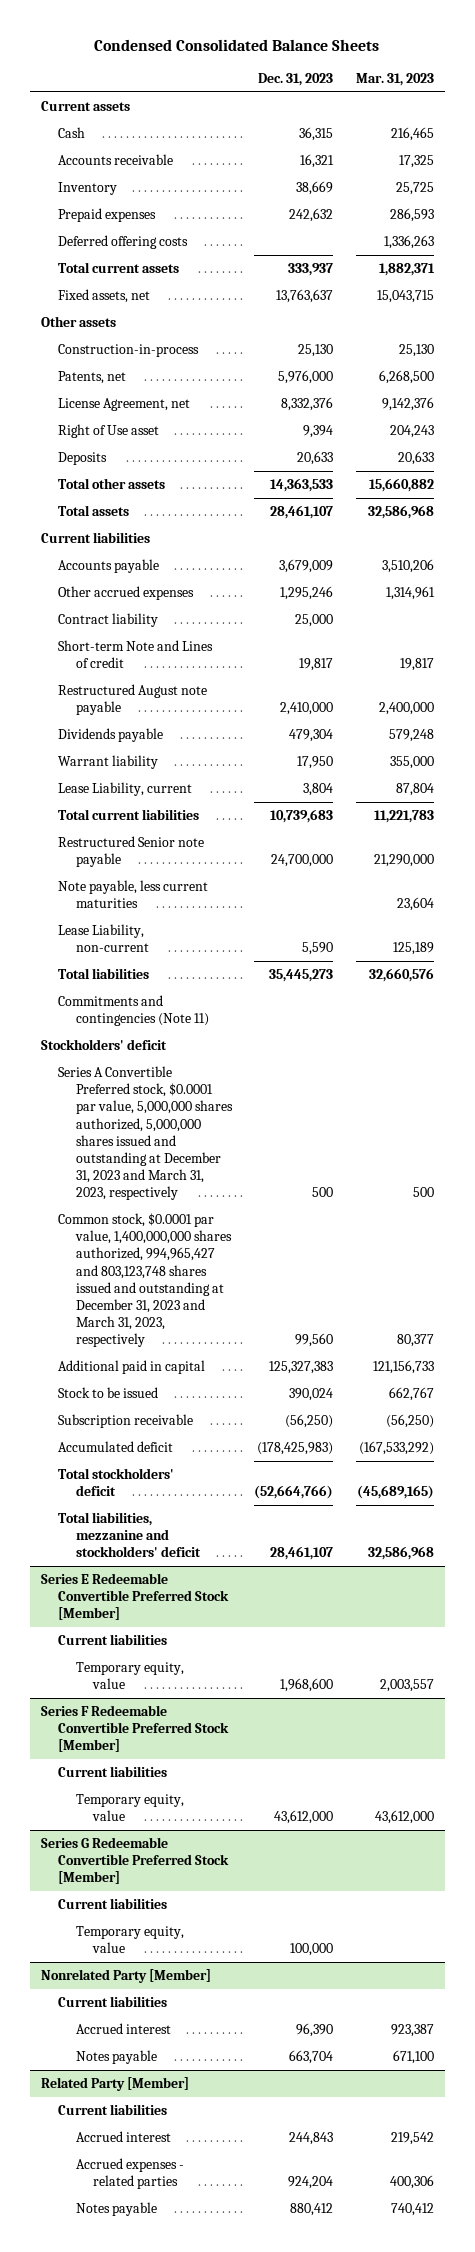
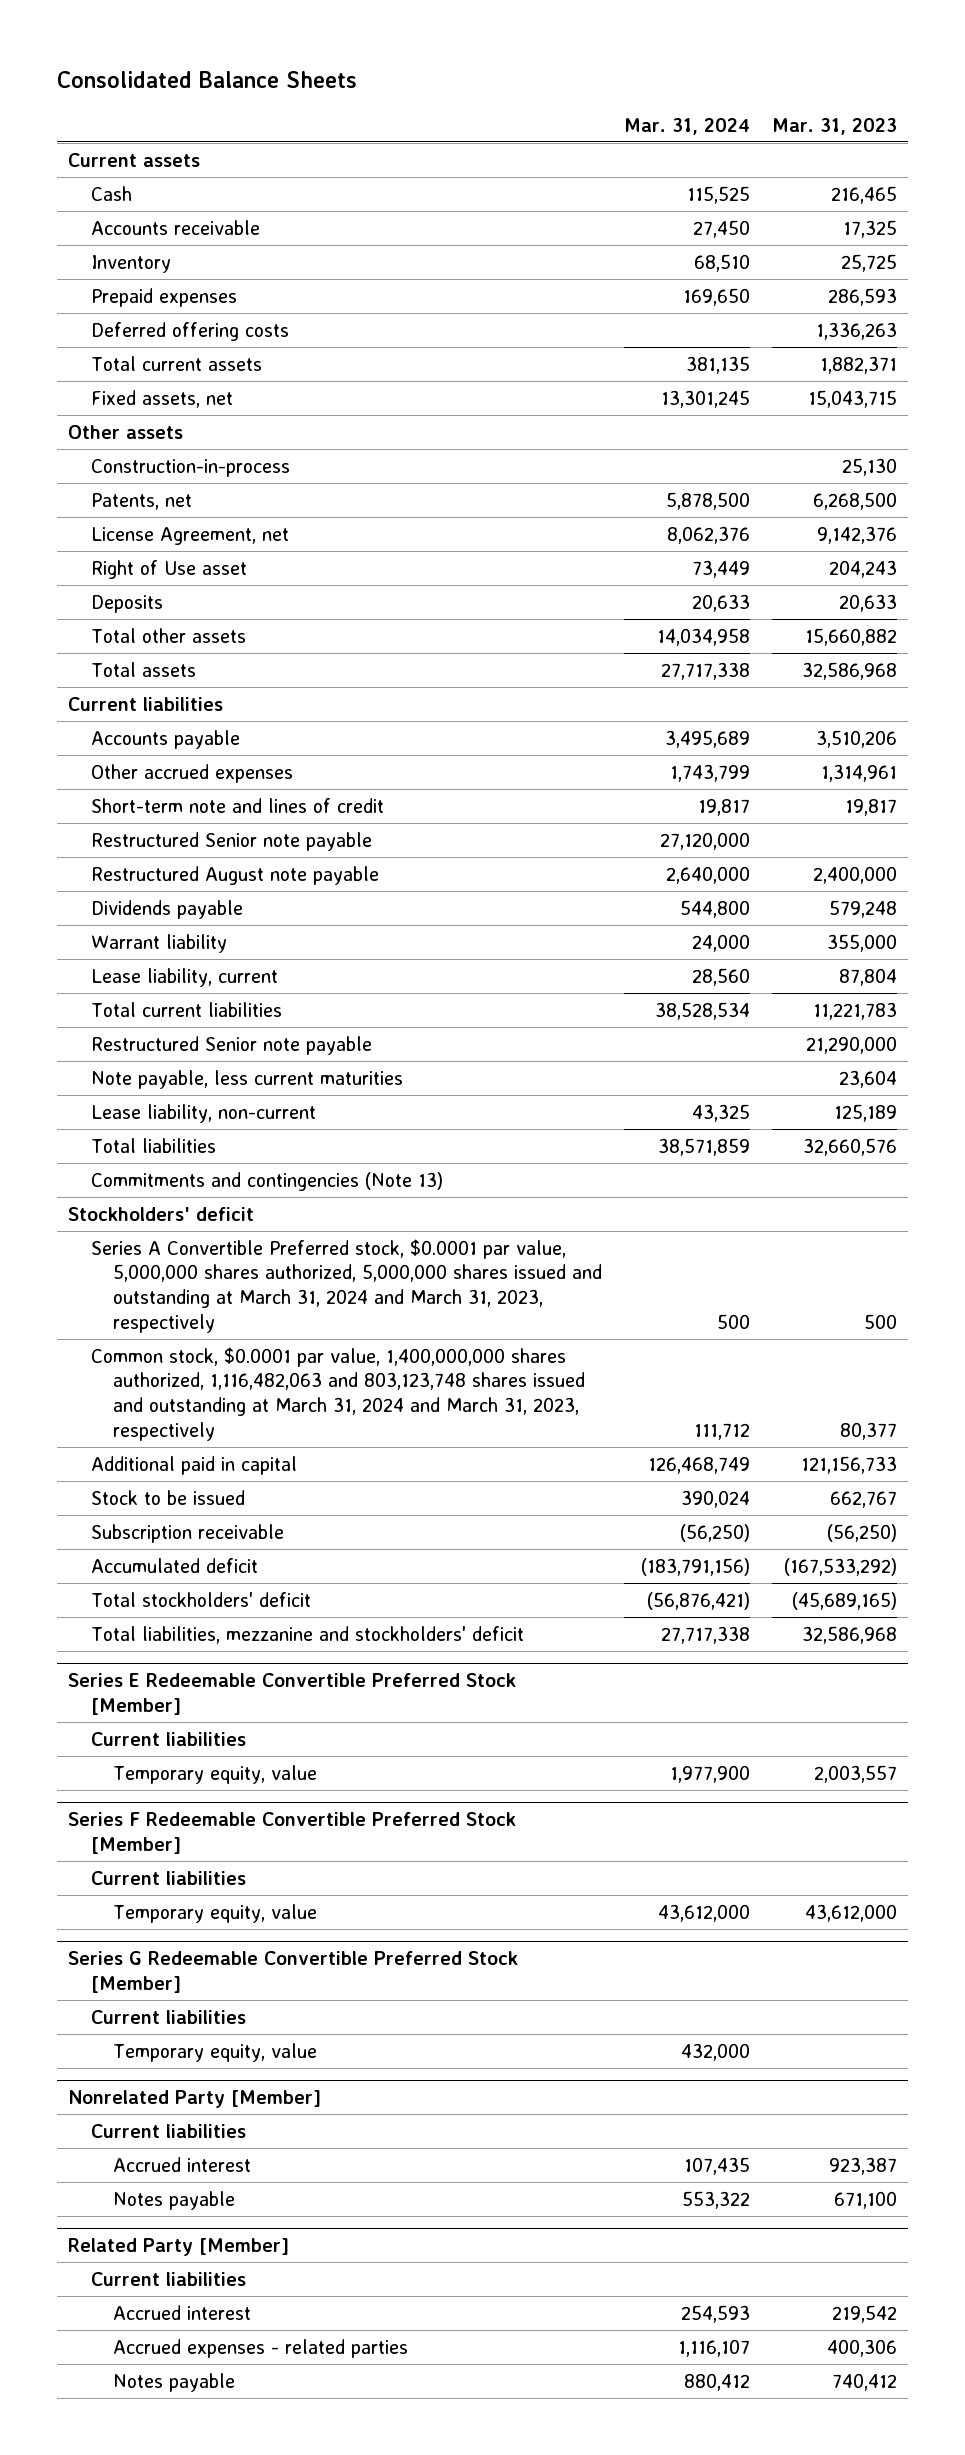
[94,38,380,51] Condensed Consolidated Balance Sheets -> [56,70,357,88] Consolidated Balance Sheets
[258,72,334,86] Dec. 31, 2023 -> none
none -> [624,117,751,135] Mar. 31, 2024
[58,613,159,628] Contract liability -> none
[58,640,214,669] Short-term Note and Lines of credit -> [90,797,384,813] Short-term note and lines of credit
none -> [90,831,372,851] Restructured Senior note payable
[58,782,193,797] Lease Liability, current -> [90,967,278,987] Lease liability, current
[58,924,149,953] Lease Liability, non-current -> [90,1103,316,1123] Lease liability, non-current
[58,995,209,1027] Commitments and contingencies (Note 11) -> [90,1171,443,1191] Commitments and contingencies (Note 13)
[58,1066,233,1201] Series A Convertible Preferred stock, $0.0001 par value, 5,000,000 shares authorized, 5,000,000 shares issued and outstanding at December 31, 2023 and March 31, 2023, respectively -> [90,1238,603,1333] Series A Convertible Preferred stock, $0.0001 par value, 5,000,000 shares authorized, 5,000,000 shares issued and outstanding at March 31, 2024 and March 31, 2023, respectively
[58,1213,232,1348] Common stock, $0.0001 par value, 1,400,000,000 shares authorized, 994,965,427 and 803,123,748 shares issued and outstanding at December 31, 2023 and March 31, 2023, respectively -> [90,1346,586,1441] Common stock, $0.0001 par value, 1,400,000,000 shares authorized, 1,116,482,063 and 803,123,748 shares issued and outstanding at March 31, 2024 and March 31, 2023, respectively

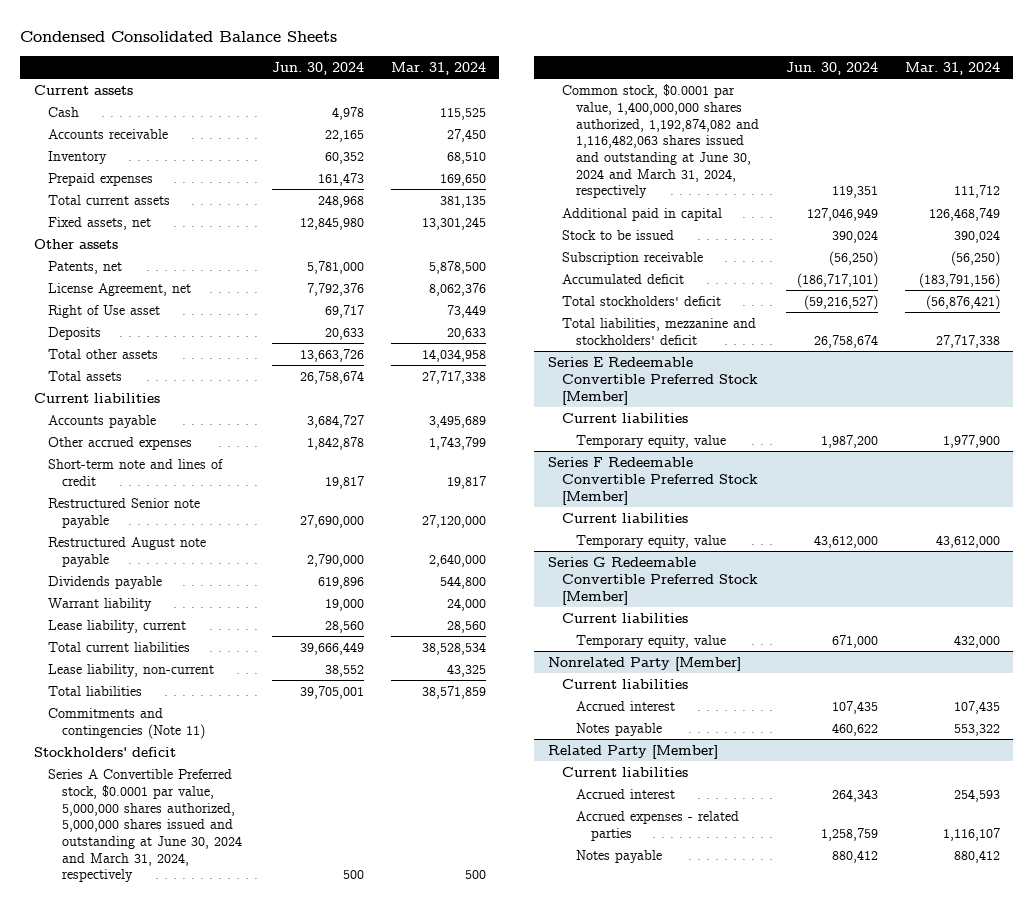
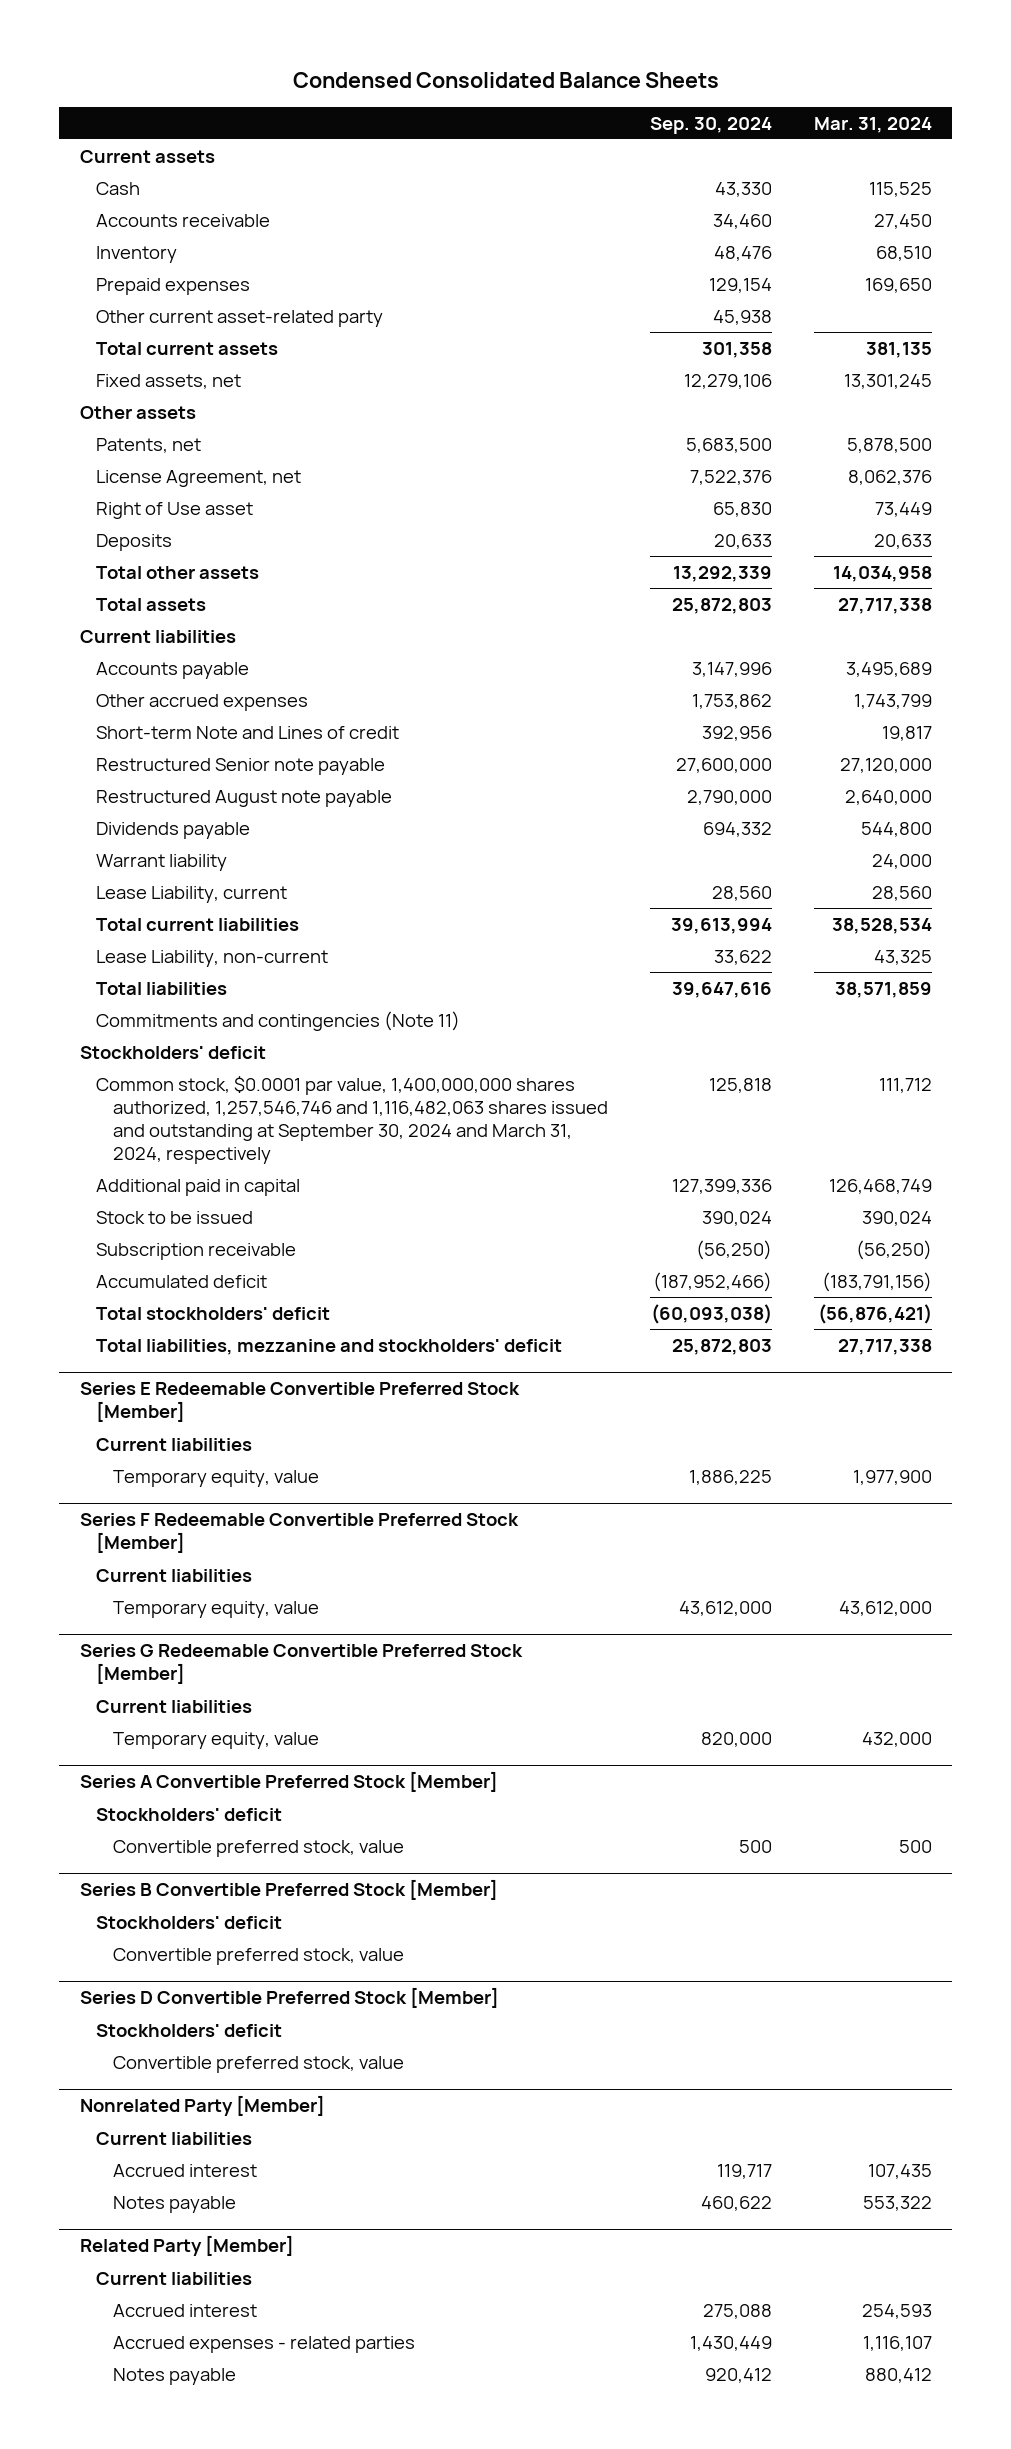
[271,62,364,76] Jun. 30, 2024 -> none
none -> [649,116,772,134] Sep. 30, 2024
none -> [96,309,384,327] Other current asset-related party
[47,459,223,486] Short-term note and lines of credit -> [96,725,400,739] Short-term Note and Lines of credit
[47,620,186,634] Lease liability, current -> [96,885,288,903] Lease Liability, current
[47,664,214,678] Lease liability, non-current -> [96,949,329,967] Lease Liability, non-current
[47,769,243,883] Series A Convertible Preferred stock, $0.0001 par value, 5,000,000 shares authorized, 5,000,000 shares issued and outstanding at June 30, 2024 and March 31, 2024, respectively -> none
[561,84,760,199] Common stock, $0.0001 par value, 1,400,000,000 shares authorized, 1,192,874,082 and 1,116,482,063 shares issued and outstanding at June 30, 2024 and March 31, 2024, respectively -> [96,1075,609,1165] Common stock, $0.0001 par value, 1,400,000,000 shares authorized, 1,257,546,746 and 1,116,482,063 shares issued and outstanding at September 30, 2024 and March 31, 2024, respectively
none -> [79,1771,498,1793] Series A Convertible Preferred Stock [Member]
none -> [96,1807,283,1821] Stockholders' deficit
none -> [113,1839,405,1857] Convertible preferred stock, value
none -> [79,1879,498,1901] Series B Convertible Preferred Stock [Member]
none -> [96,1915,283,1929] Stockholders' deficit
none -> [113,1947,405,1965] Convertible preferred stock, value
none -> [79,1987,499,2009] Series D Convertible Preferred Stock [Member]
none -> [96,2023,283,2037] Stockholders' deficit
none -> [113,2055,405,2073] Convertible preferred stock, value

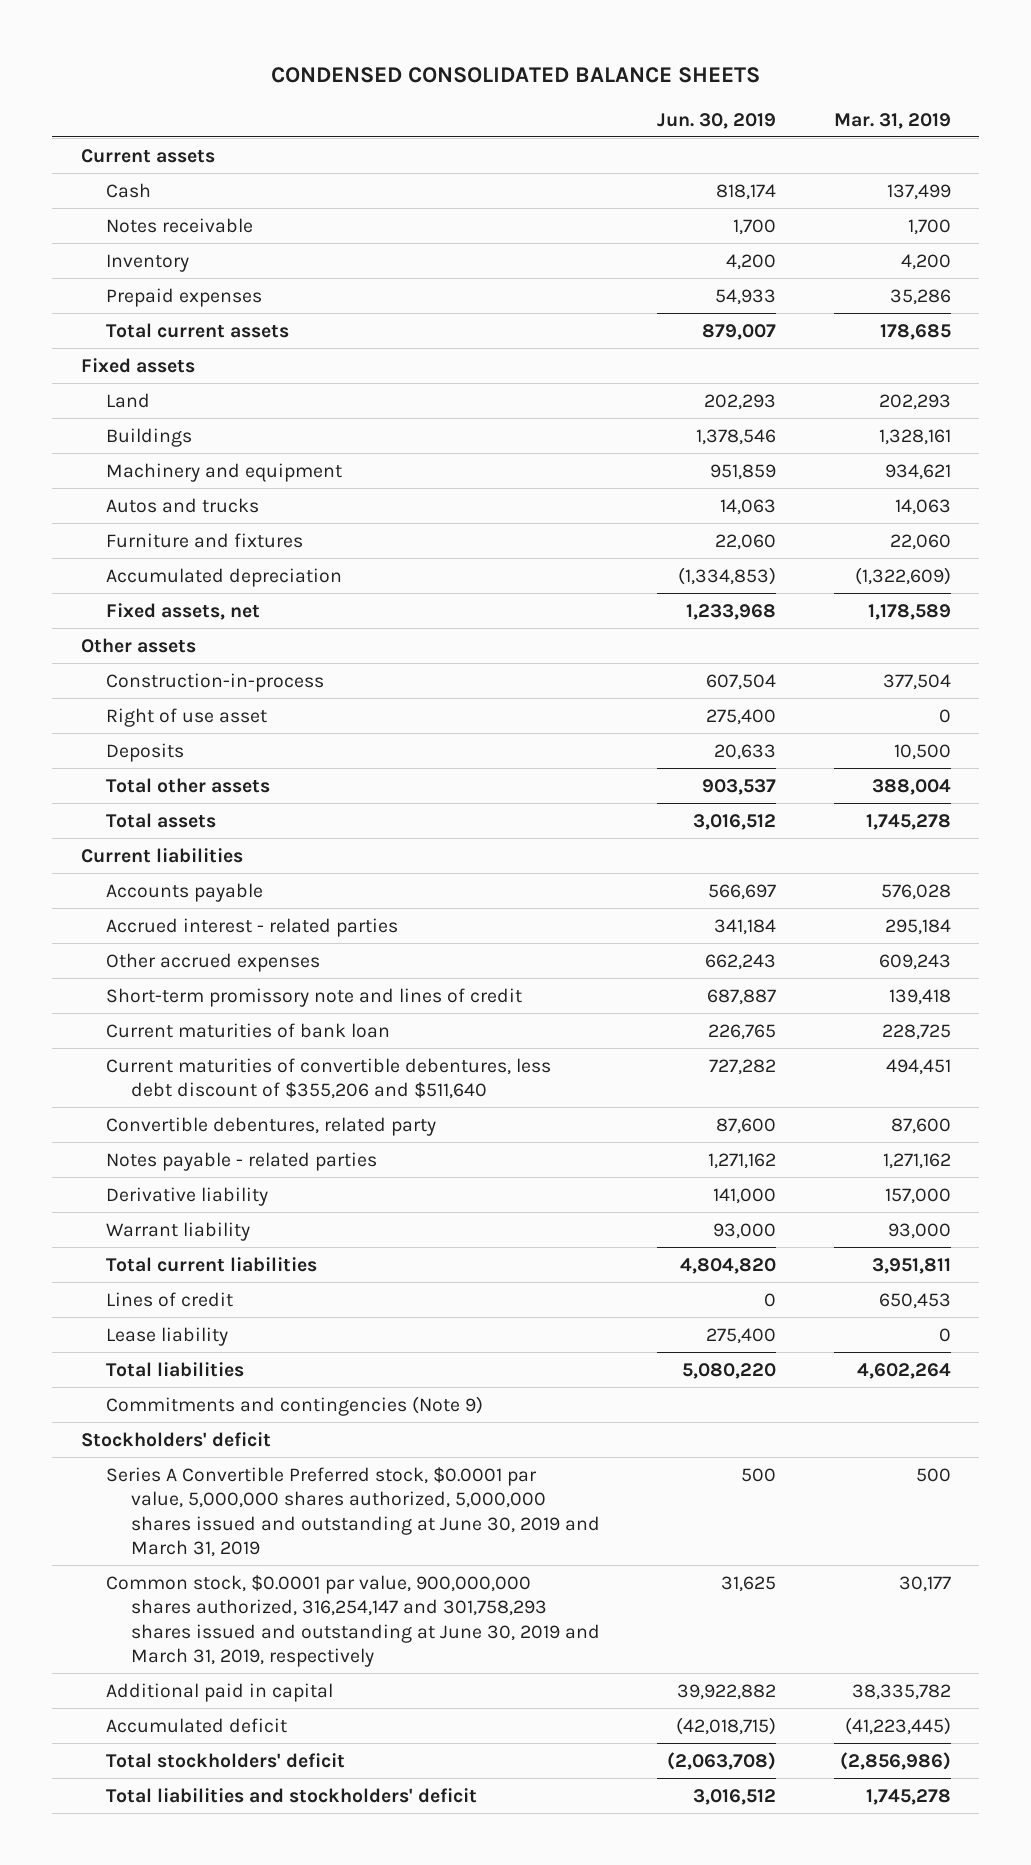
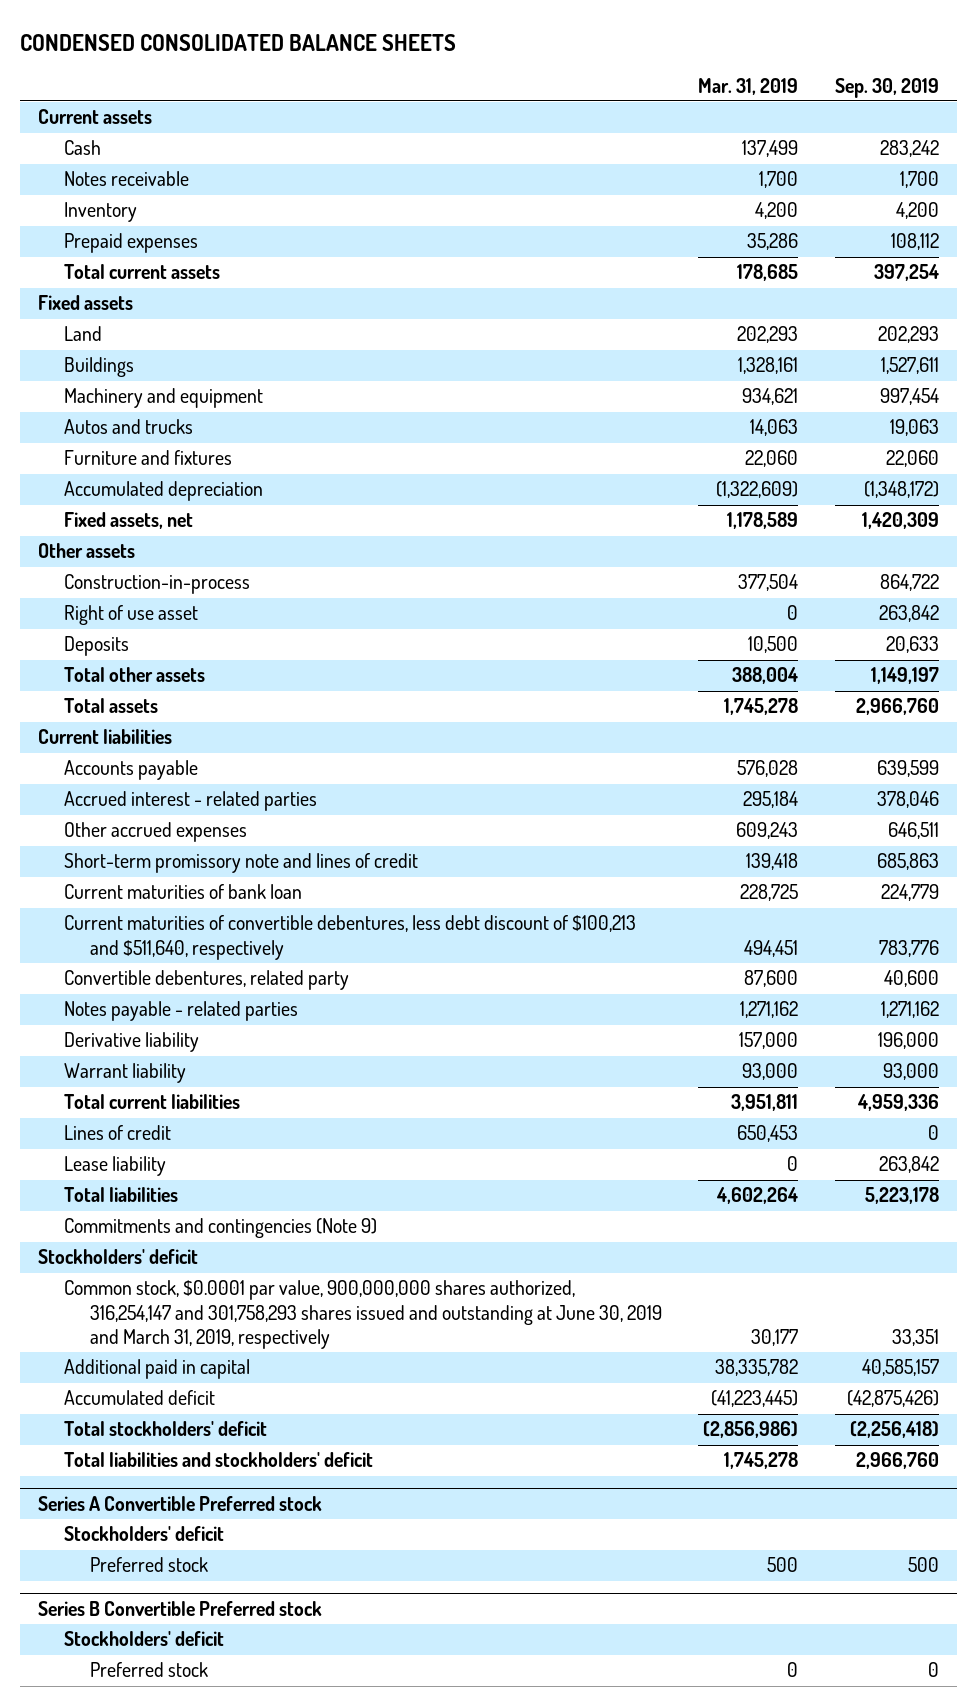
[657,112,777,129] Jun. 30, 2019 -> none
none -> [834,77,939,98] Sep. 30, 2019
[105,1057,551,1100] Current maturities of convertible debentures, less debt discount of $355,206 and $511,640 -> [63,915,636,960] Current maturities of convertible debentures, less debt discount of $100,213 and $511,640, respectively
[105,1466,601,1557] Series A Convertible Preferred stock, $0.0001 par value, 5,000,000 shares authorized, 5,000,000 shares issued and outstanding at June 30, 2019 and March 31, 2019 -> none
none -> [38,1495,323,1511] Series A Convertible Preferred stock
none -> [63,1526,224,1542] Stockholders' deficit
none -> [89,1557,208,1573] Preferred stock
none -> [38,1600,323,1616] Series B Convertible Preferred stock
none -> [63,1631,224,1647] Stockholders' deficit
none -> [89,1662,208,1678] Preferred stock

